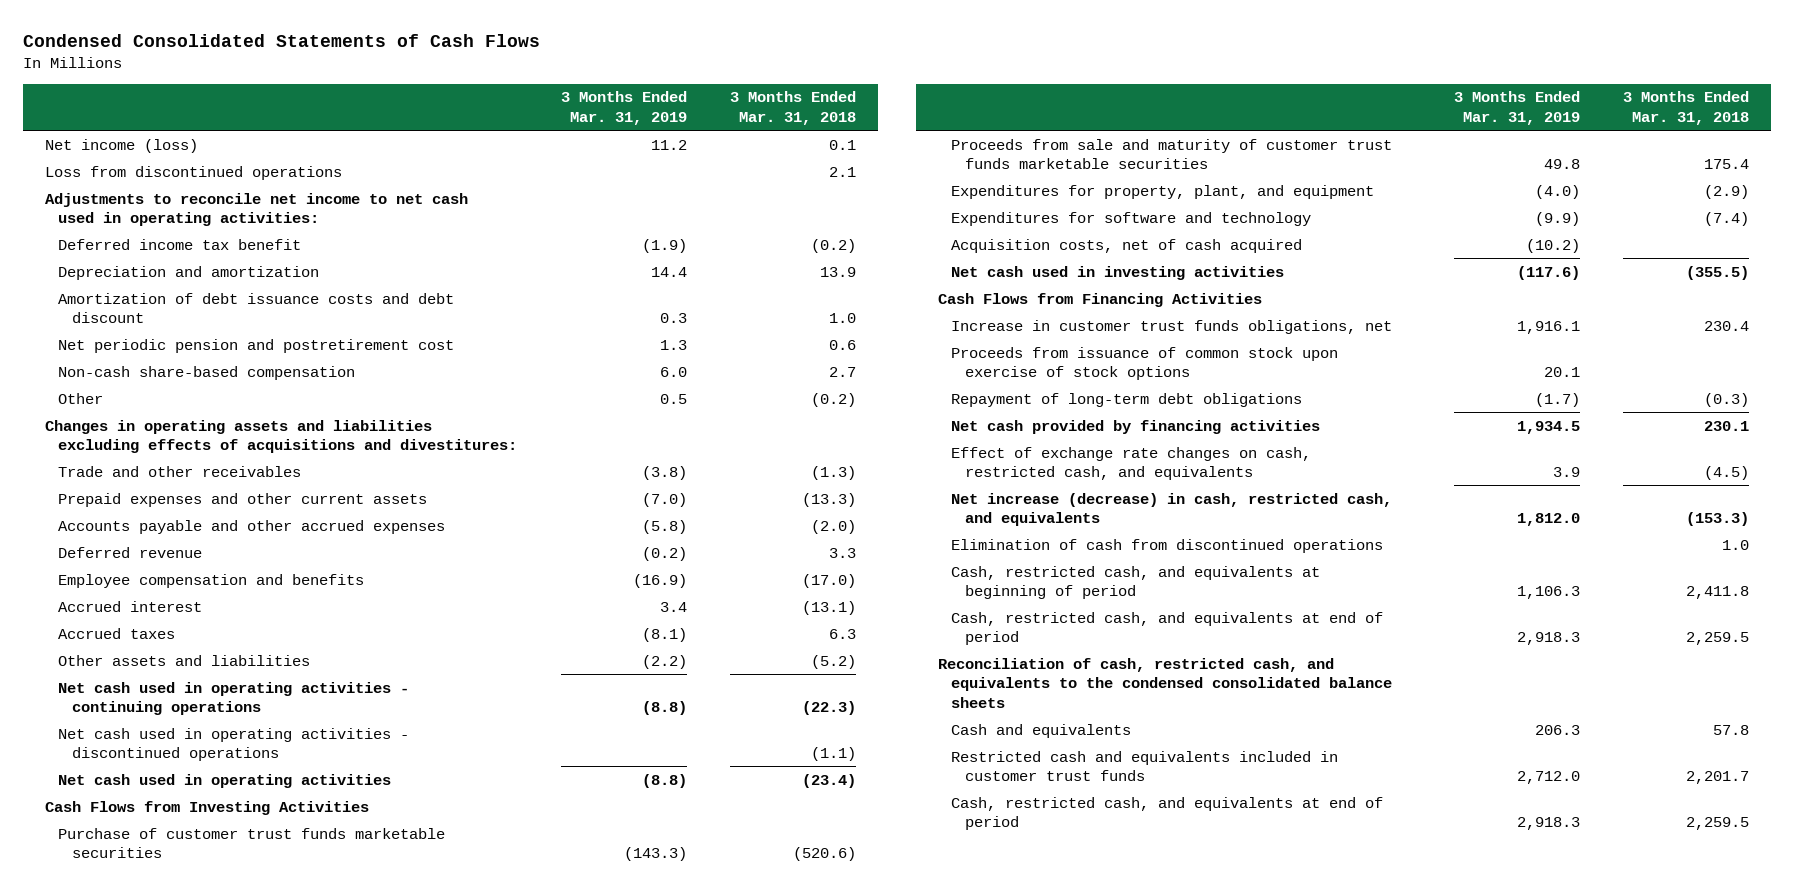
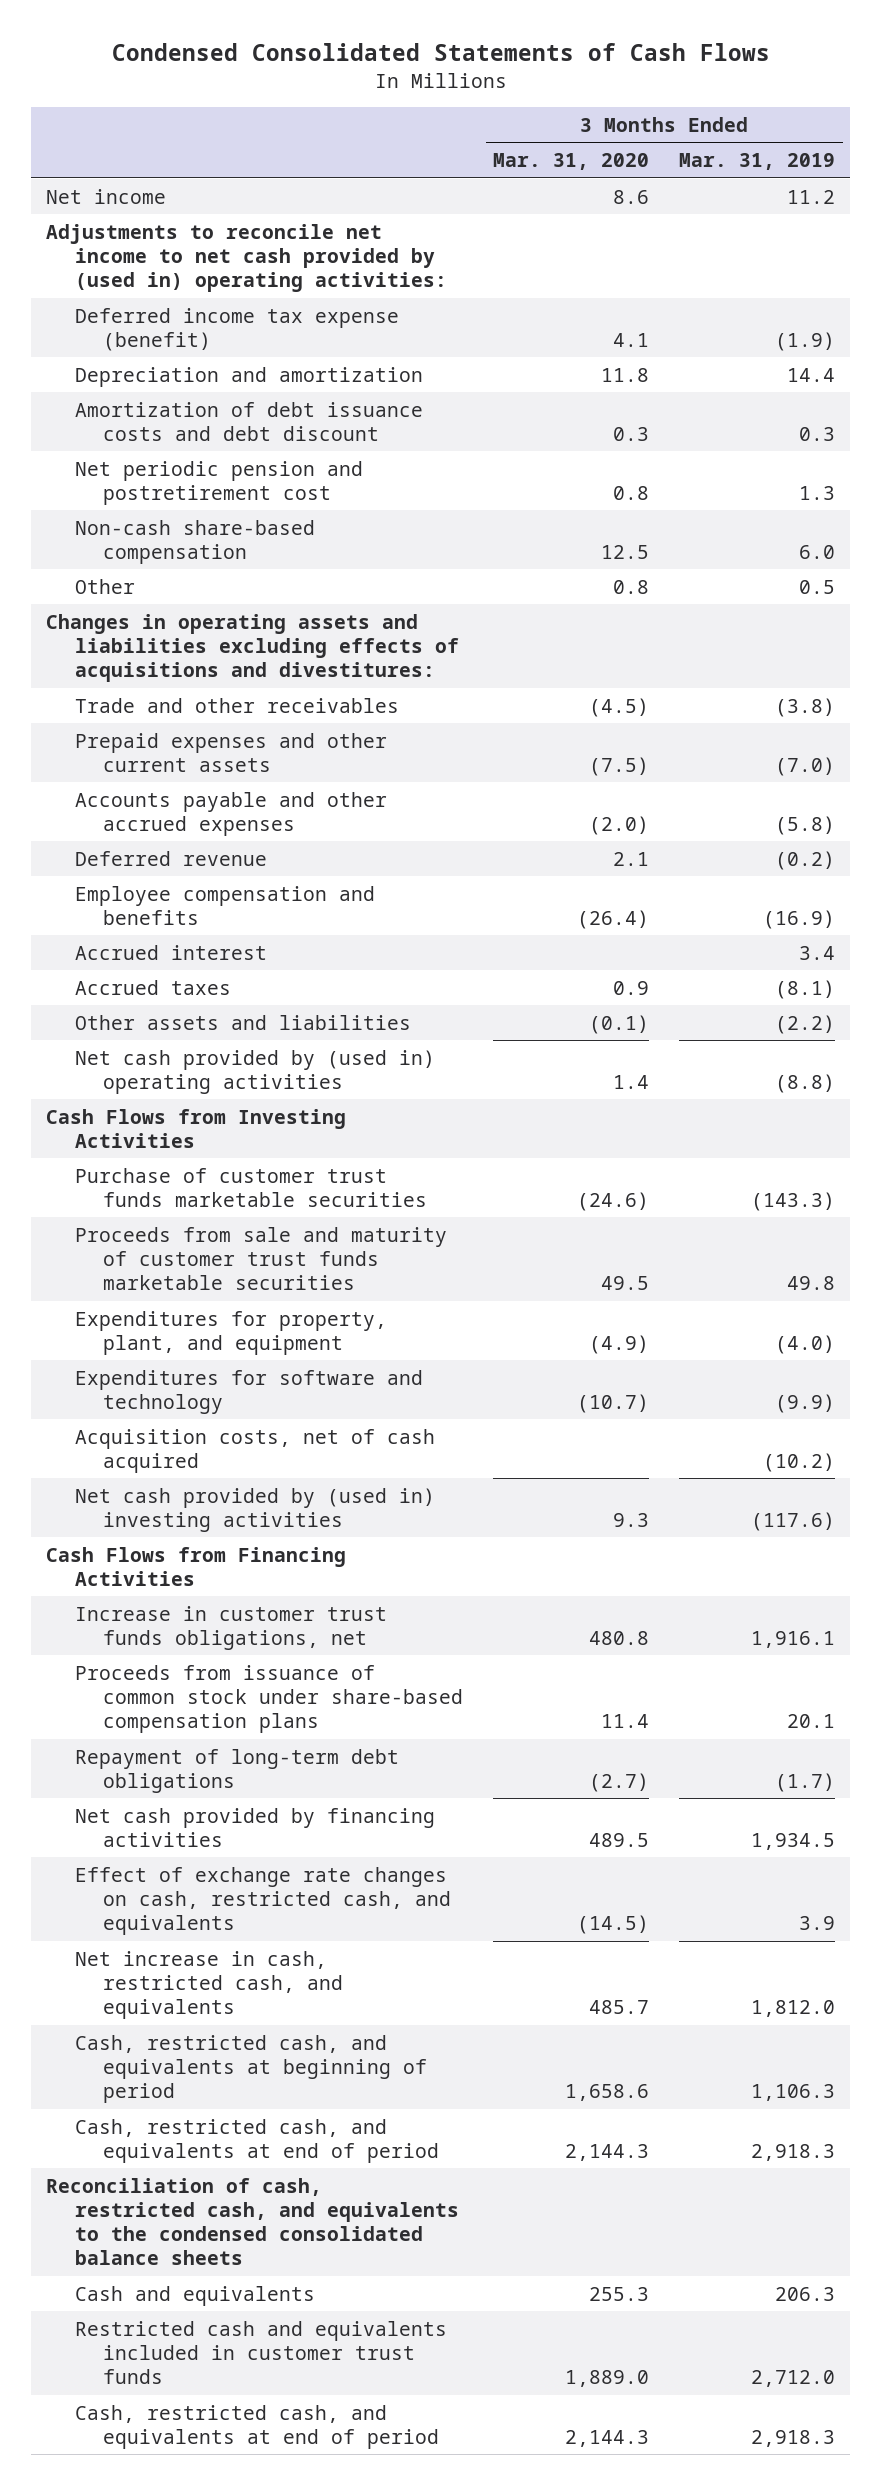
[729,91,856,125] 3 Months Ended Mar. 31, 2018 -> none
none -> [493,153,650,171] Mar. 31, 2020
[44,165,342,180] Loss from discontinued operations -> none
[44,138,198,153] Net income (loss) -> [45,188,166,204] Net income
[44,192,468,227] Adjustments to reconcile net income to net cash used in operating activities: -> [45,223,447,293] Adjustments to reconcile net income to net cash provided by (used in) operating activities:
[58,238,302,250] Deferred income tax benefit -> [74,307,399,351] Deferred income tax expense (benefit)
[58,681,410,716] Net cash used in operating activities - continuing operations -> none
[58,727,410,762] Net cash used in operating activities - discontinued operations -> none
[58,773,392,788] Net cash used in operating activities -> [74,1049,435,1094] Net cash provided by (used in) operating activities
[951,265,1285,280] Net cash used in investing activities -> [74,1487,435,1532] Net cash provided by (used in) investing activities
[951,346,1339,381] Proceeds from issuance of common stock upon exercise of stock options -> none
none -> [74,1664,464,1734] Proceeds from issuance of common stock under share-based compensation plans
[951,538,1384,553] Elimination of cash from discontinued operations -> none
[951,492,1393,527] Net increase (decrease) in cash, restricted cash, and equivalents -> [74,1950,344,2020] Net increase in cash, restricted cash, and equivalents

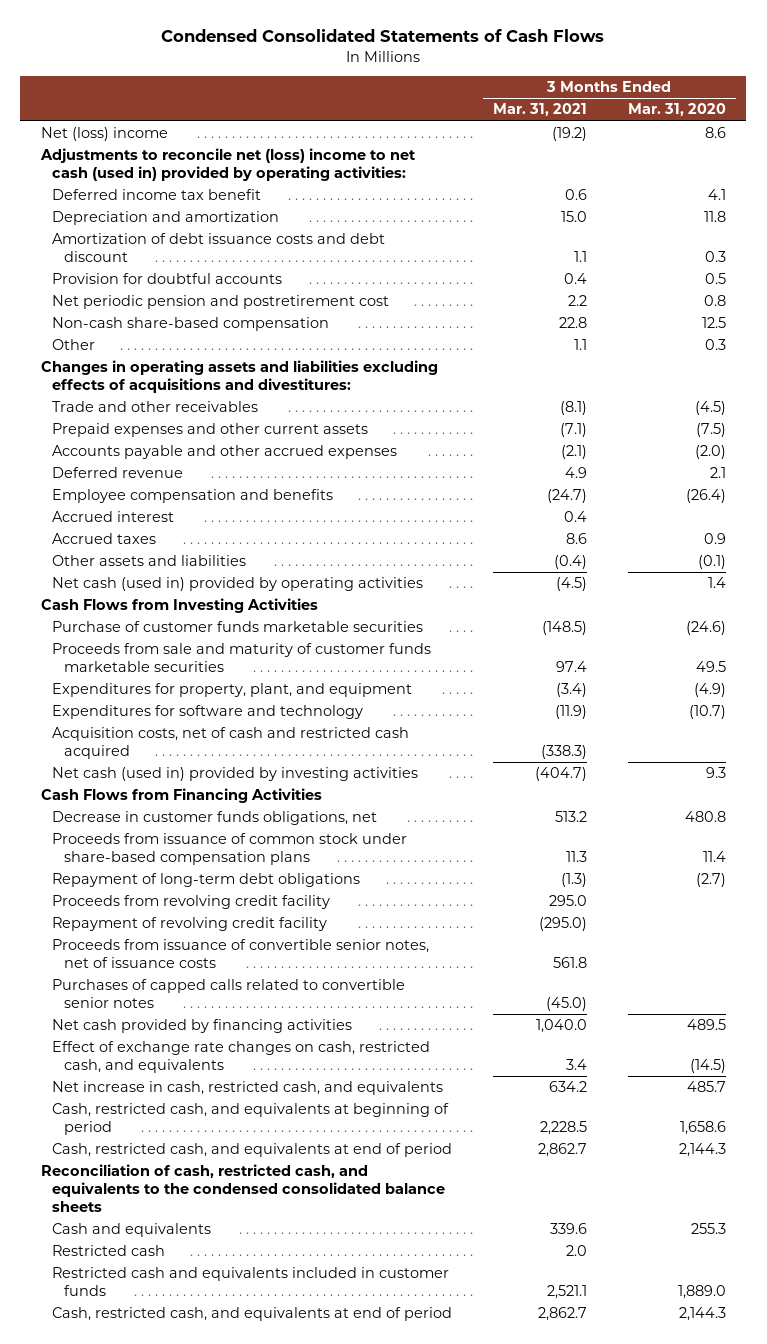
[679,153,836,171] Mar. 31, 2019 -> none
none -> [492,103,587,117] Mar. 31, 2021
[45,188,166,204] Net income -> [40,127,168,142] Net (loss) income
[45,223,447,293] Adjustments to reconcile net income to net cash provided by (used in) operating activities: -> [39,148,416,181] Adjustments to reconcile net (loss) income to net cash (used in) provided by operating activities:
[74,307,399,351] Deferred income tax expense (benefit) -> [52,189,262,201] Deferred income tax benefit
none -> [52,273,283,285] Provision for doubtful accounts
[613,579,650,594] 0.8 -> [704,339,726,351] 0.3
[74,1049,435,1094] Net cash provided by (used in) operating activities -> [52,577,424,592] Net cash (used in) provided by operating activities
[74,1167,428,1207] Purchase of customer trust funds marketable securities -> [52,621,424,633] Purchase of customer funds marketable securities
[74,1226,447,1291] Proceeds from sale and maturity of customer trust funds marketable securities -> [52,643,432,672] Proceeds from sale and maturity of customer funds marketable securities
[74,1428,435,1473] Acquisition costs, net of cash acquired -> [52,727,410,759] Acquisition costs, net of cash and restricted cash acquired
[74,1487,435,1532] Net cash provided by (used in) investing activities -> [52,767,419,782] Net cash (used in) provided by investing activities
[74,1605,387,1650] Increase in customer trust funds obligations, net -> [52,811,378,826] Decrease in customer funds obligations, net
none -> [52,895,331,910] Proceeds from revolving credit facility
none -> [52,917,328,932] Repayment of revolving credit facility
none -> [52,939,430,968] Proceeds from issuance of convertible senior notes, net of issuance costs
none -> [52,979,406,1008] Purchases of capped calls related to convertible senior notes
none -> [52,1245,166,1257] Restricted cash
[74,2320,447,2385] Restricted cash and equivalents included in customer trust funds -> [52,1267,450,1296] Restricted cash and equivalents included in customer funds

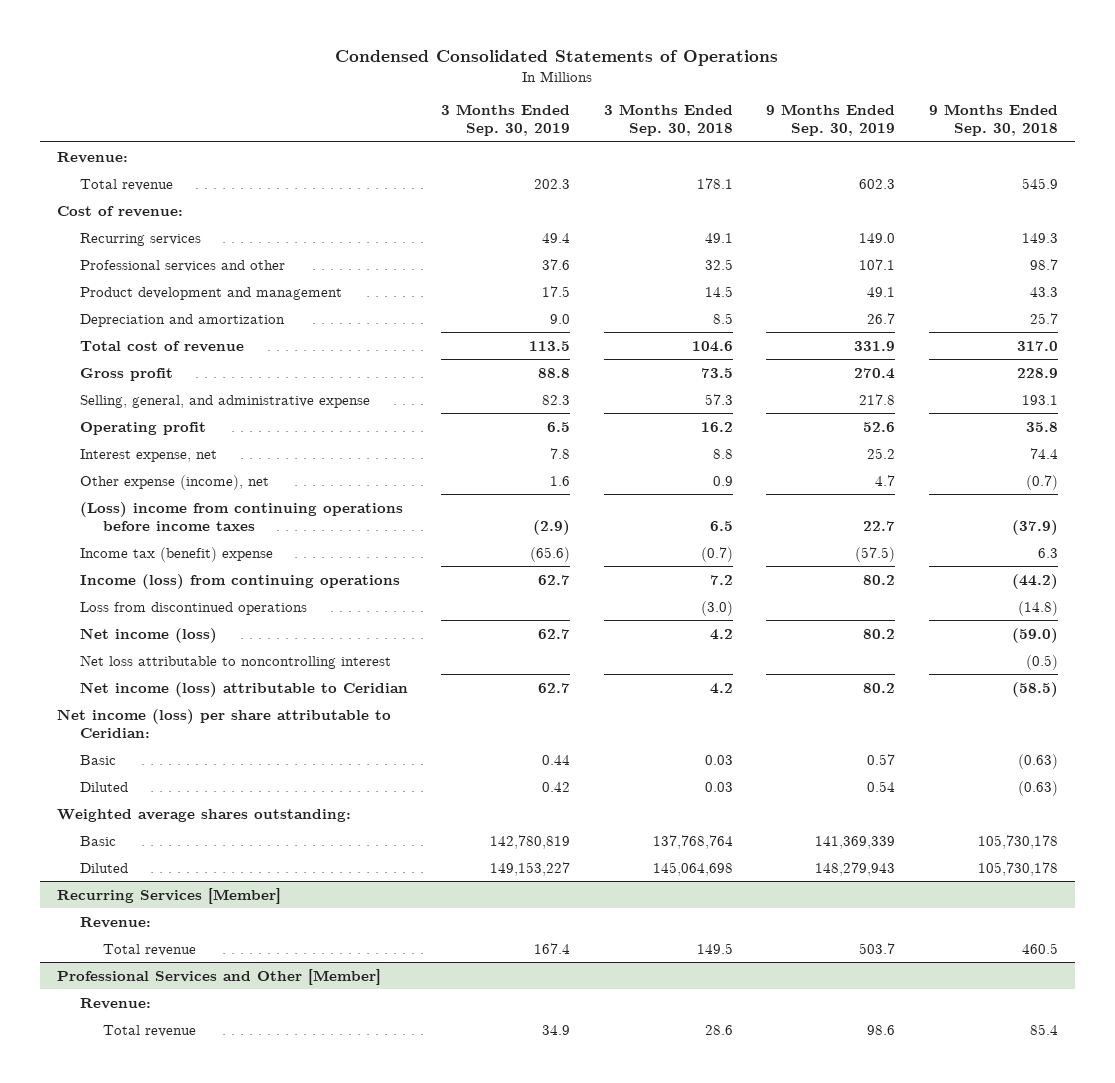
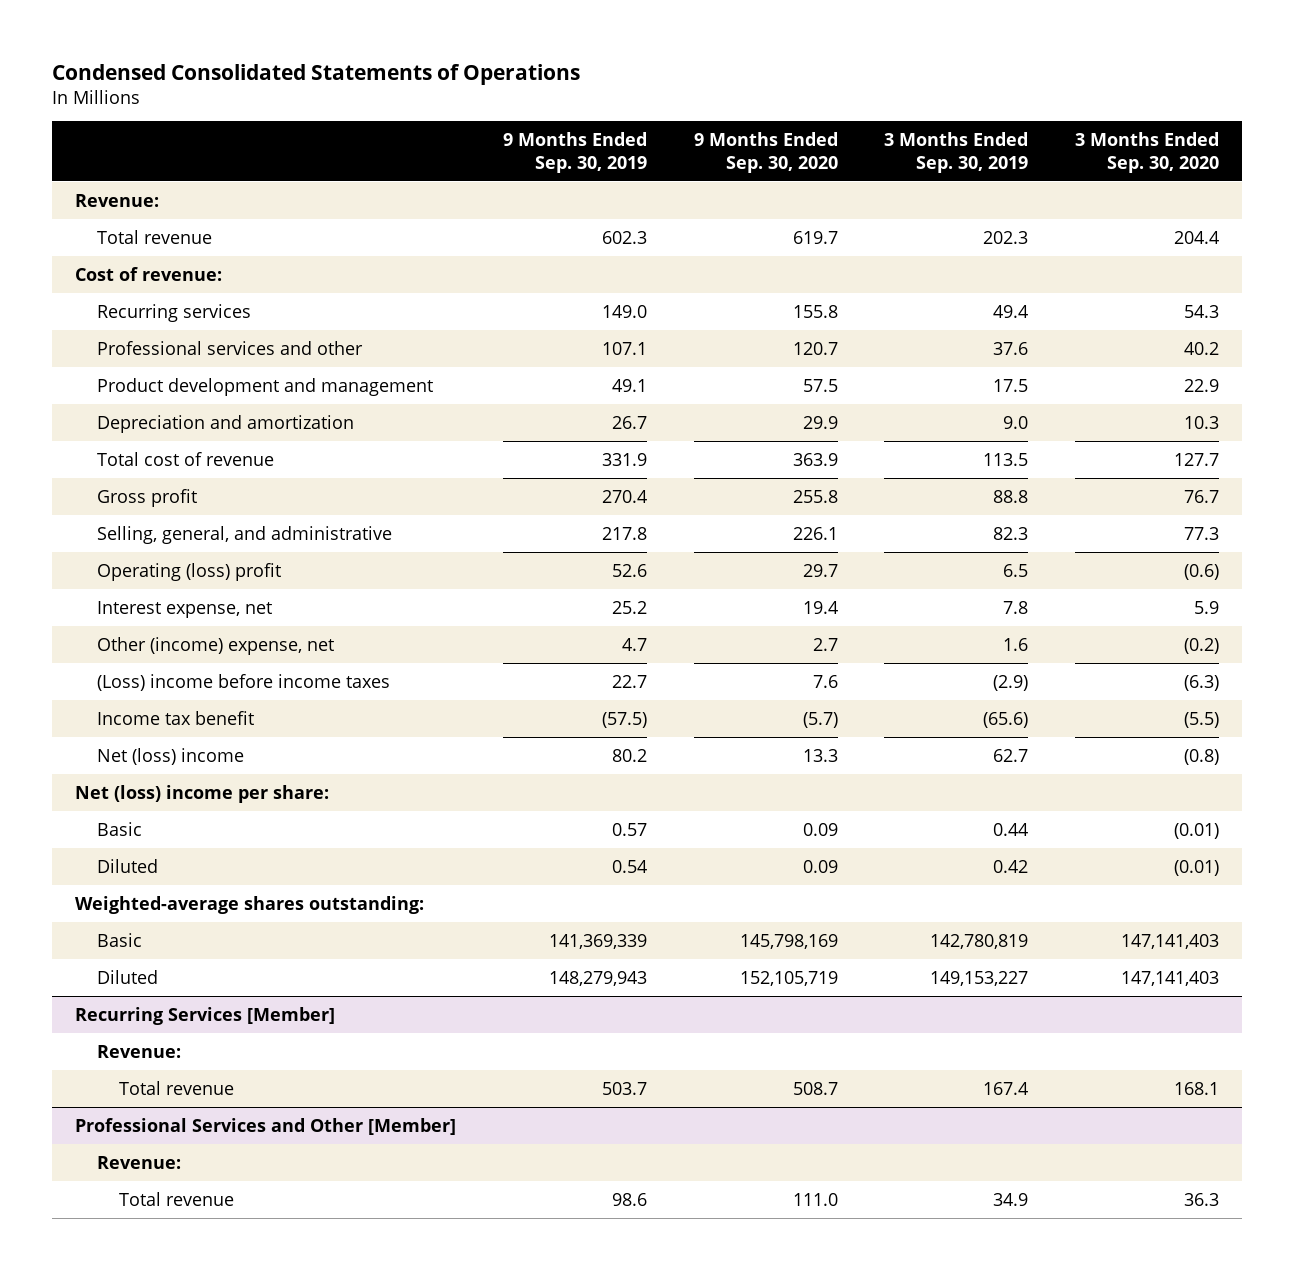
[603,104,733,137] 3 Months Ended Sep. 30, 2018 -> none
[928,104,1058,137] 9 Months Ended Sep. 30, 2018 -> none
none -> [693,132,838,173] 9 Months Ended Sep. 30, 2020
none -> [1075,132,1220,173] 3 Months Ended Sep. 30, 2020
[79,394,370,408] Selling, general, and administrative expense -> [97,525,393,544] Selling, general, and administrative
[79,421,206,435] Operating profit -> [97,562,282,581] Operating (loss) profit
[79,573,400,589] Income (loss) from continuing operations -> none
[79,601,307,615] Loss from discontinued operations -> none
[79,627,217,643] Net income (loss) -> none
[79,654,391,669] Net loss attributable to noncontrolling interest -> none
[79,474,269,490] Other expense (income), net -> [97,636,335,655] Other (income) expense, net
[79,501,403,531] (Loss) income from continuing operations before income taxes -> [97,673,391,691] (Loss) income before income taxes
[79,546,273,562] Income tax (benefit) expense -> [97,710,255,725] Income tax benefit
[79,681,408,697] Net income (loss) attributable to Ceridian -> [97,747,245,765] Net (loss) income
[56,708,391,738] Net income (loss) per share attributable to Ceridian: -> [75,784,330,803] Net (loss) income per share:
[56,808,351,822] Weighted average shares outstanding: -> [75,895,425,914] Weighted-average shares outstanding:

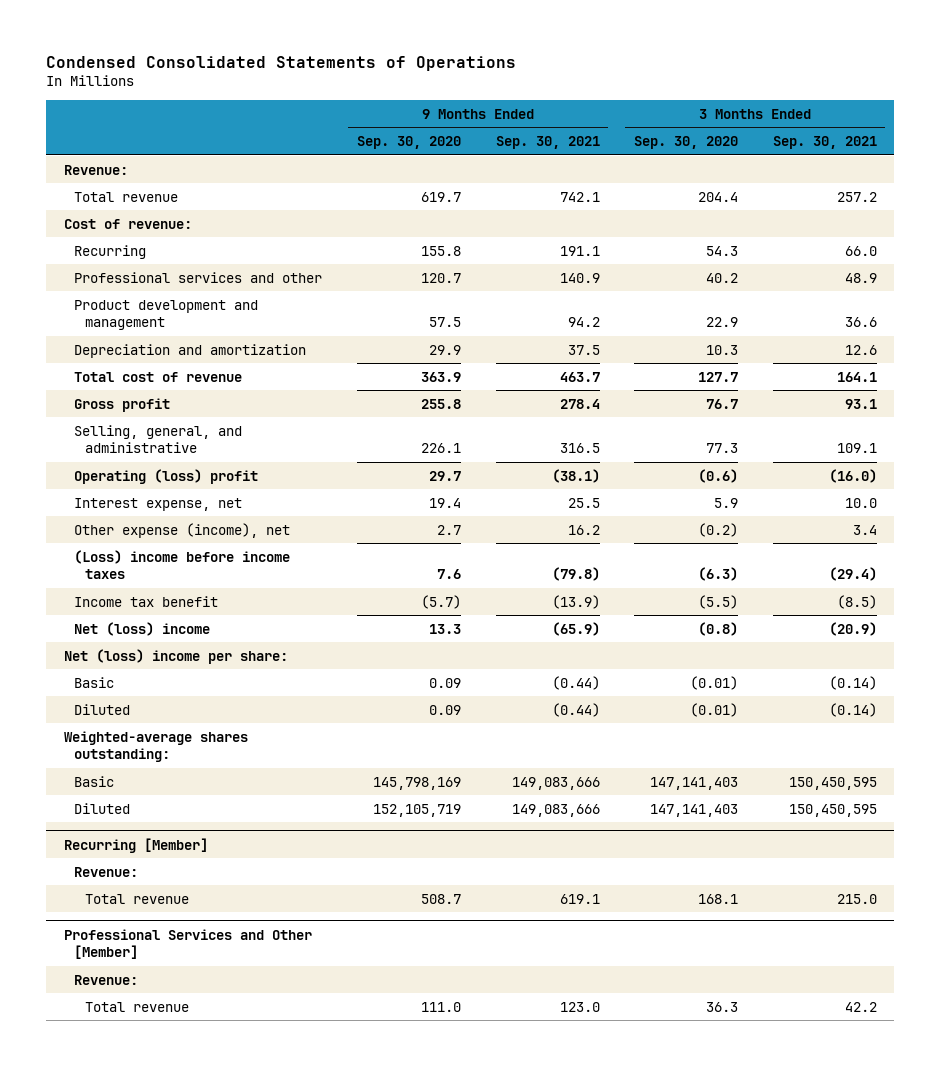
[502,132,647,173] 9 Months Ended Sep. 30, 2019 -> none
[884,132,1029,173] 3 Months Ended Sep. 30, 2019 -> none
none -> [495,136,600,150] Sep. 30, 2021
none -> [772,136,877,150] Sep. 30, 2021
[97,303,252,322] Recurring services -> [74,244,147,259] Recurring
[97,636,335,655] Other (income) expense, net -> [74,522,291,538] Other expense (income), net
[75,1006,336,1025] Recurring Services [Member] -> [63,837,208,853] Recurring [Member]

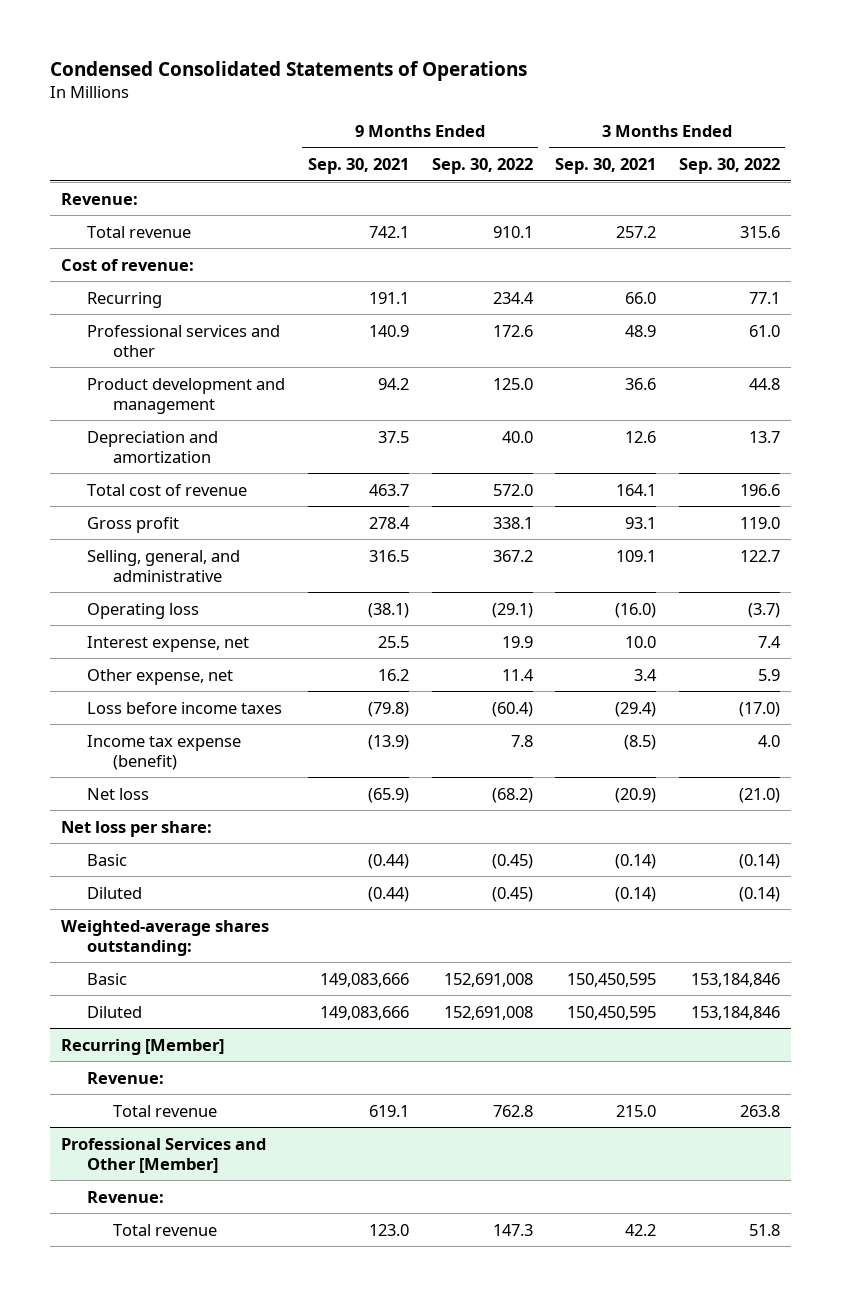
[356,136,461,150] Sep. 30, 2020 -> none
[634,136,739,150] Sep. 30, 2020 -> none
none -> [431,158,533,175] Sep. 30, 2022
none -> [678,158,780,175] Sep. 30, 2022
[74,468,259,484] Operating (loss) profit -> [87,602,200,619] Operating loss
[74,522,291,538] Other expense (income), net -> [87,668,234,685] Other expense, net
[74,549,291,580] (Loss) income before income taxes -> [87,701,283,714] Loss before income taxes
[74,595,219,607] Income tax benefit -> [87,734,242,770] Income tax expense (benefit)
[74,621,211,636] Net (loss) income -> [87,787,150,800] Net loss
[63,648,288,664] Net (loss) income per share: -> [61,820,213,837] Net loss per share:

